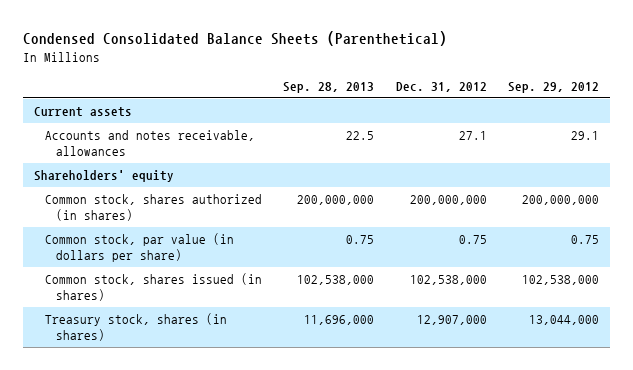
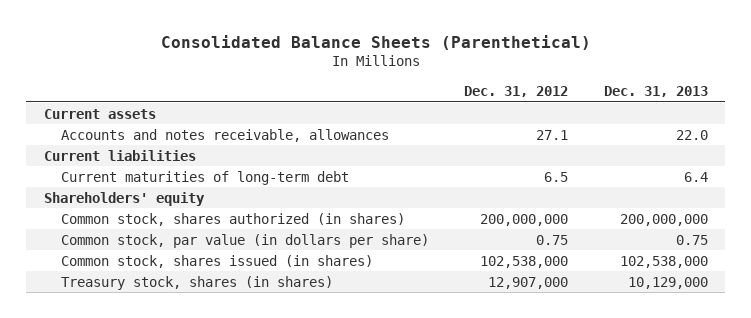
[22,31,447,47] Condensed Consolidated Balance Sheets (Parenthetical) -> [160,34,591,50] Consolidated Balance Sheets (Parenthetical)
[283,82,375,94] Sep. 28, 2013 -> none
[508,82,600,94] Sep. 29, 2012 -> none
none -> [603,86,708,98] Dec. 31, 2013
none -> [43,149,196,161] Current liabilities
none -> [60,170,349,185] Current maturities of long-term debt

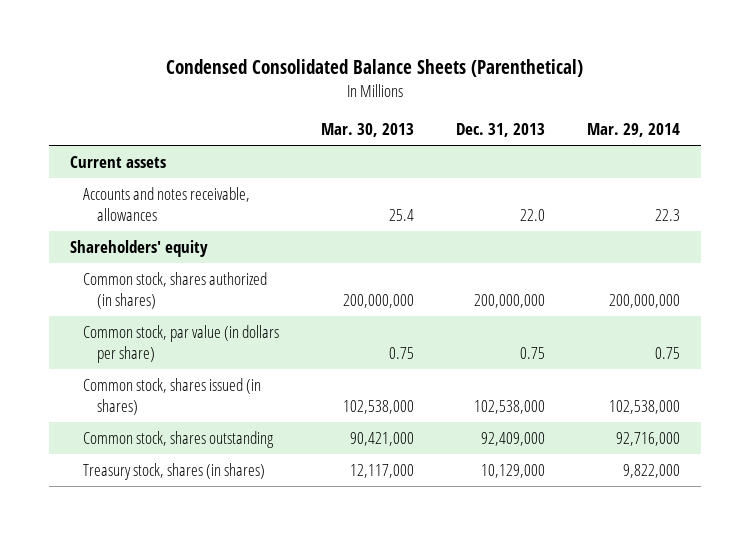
[160,34,591,50] Consolidated Balance Sheets (Parenthetical) -> [165,59,583,78] Condensed Consolidated Balance Sheets (Parenthetical)
[464,86,569,98] Dec. 31, 2012 -> none
none -> [321,122,415,137] Mar. 30, 2013
none -> [587,122,681,137] Mar. 29, 2014
[43,149,196,161] Current liabilities -> none
[60,170,349,185] Current maturities of long-term debt -> none
none -> [83,430,275,448] Common stock, shares outstanding

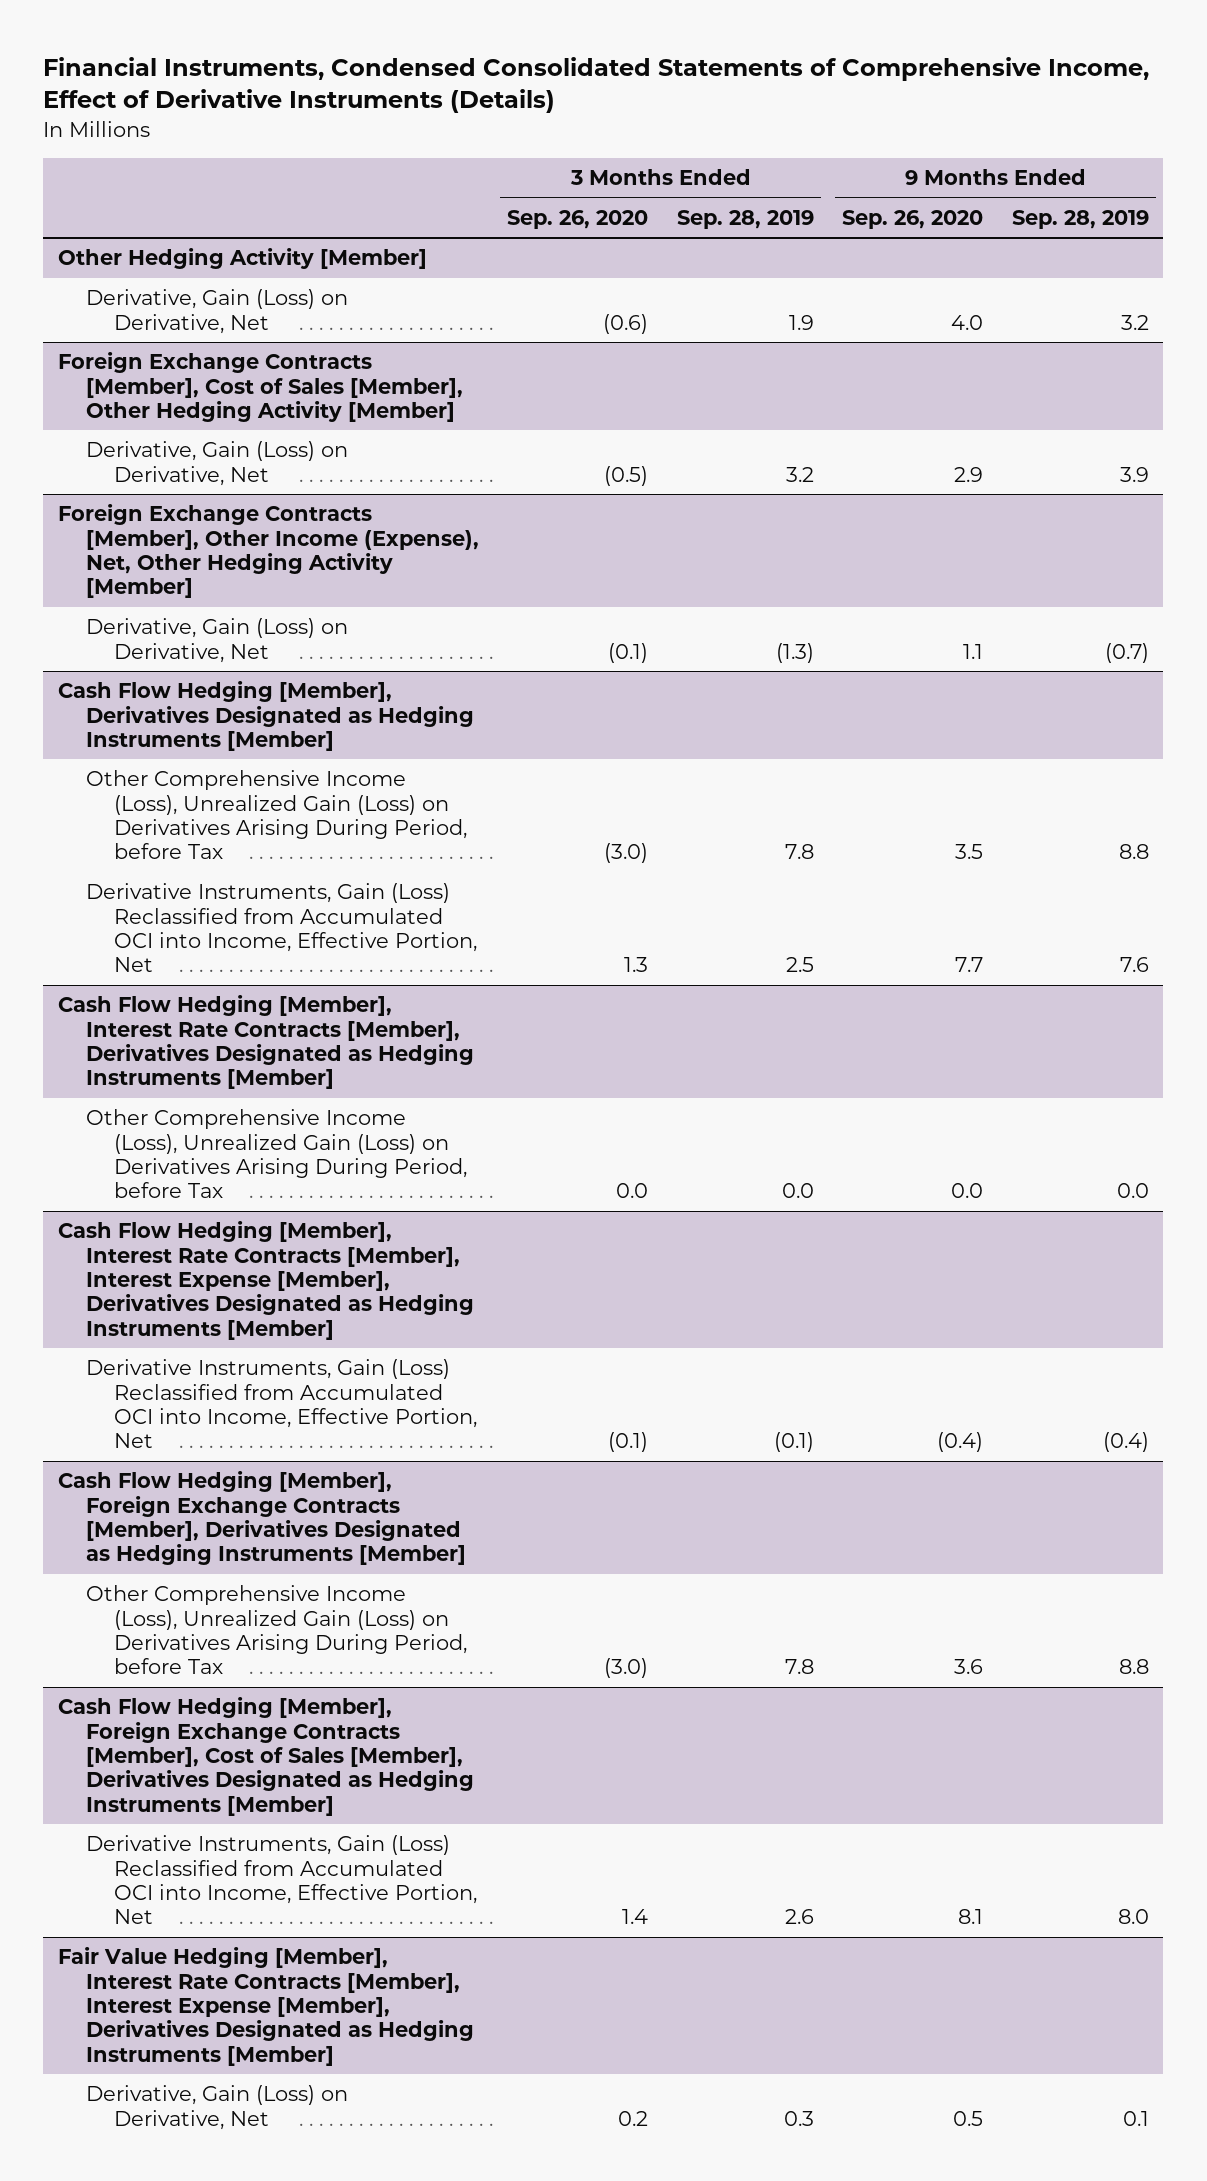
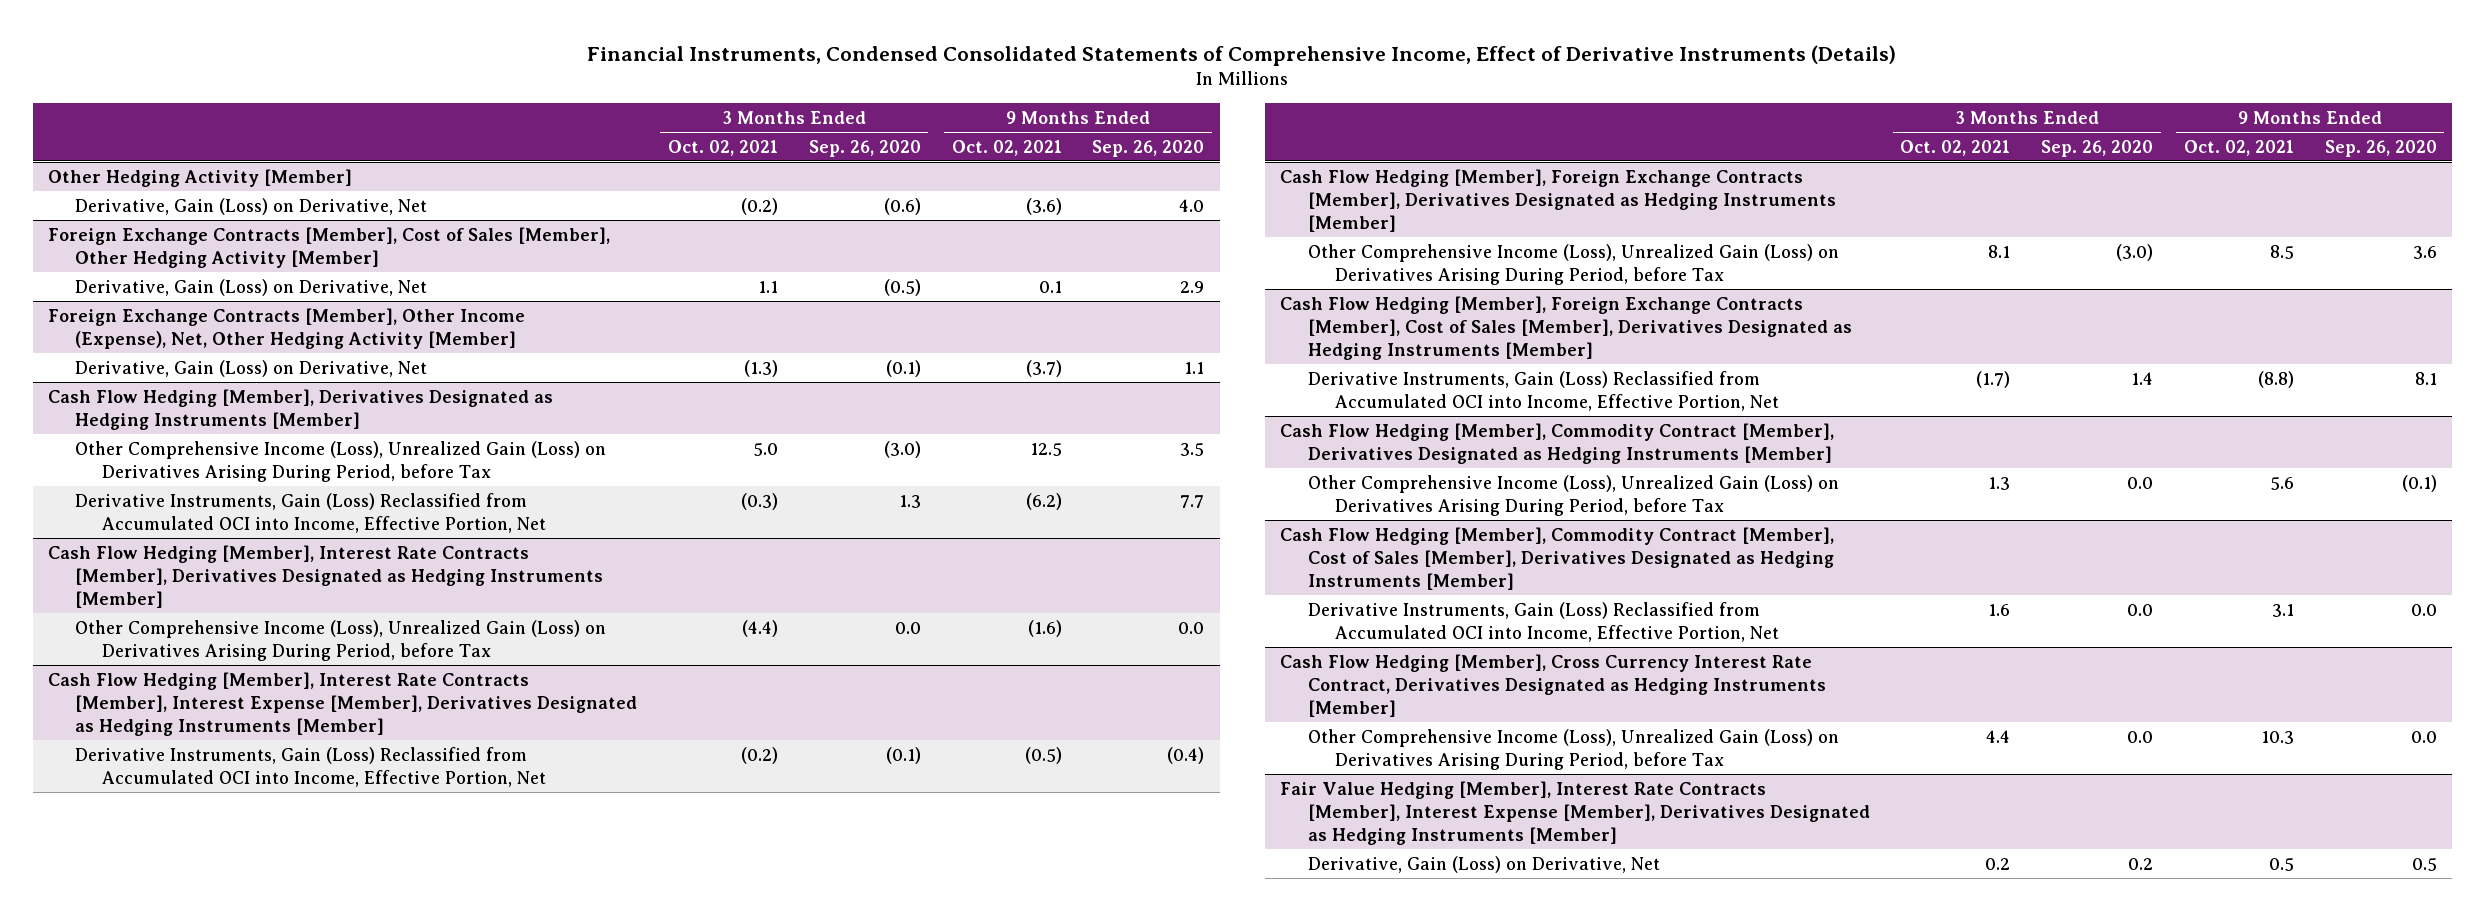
[676,209,814,229] Sep. 28, 2019 -> none
[1012,209,1150,229] Sep. 28, 2019 -> none
none -> [667,139,778,156] Oct. 02, 2021
none -> [951,139,1062,156] Oct. 02, 2021
none -> [1280,422,1835,464] Cash Flow Hedging [Member], Commodity Contract [Member], Derivatives Designated as Hedging Instruments [Member]
none -> [1307,474,1839,516] Other Comprehensive Income (Loss), Unrealized Gain (Loss) on Derivatives Arising During Period, before Tax
none -> [1280,526,1835,590] Cash Flow Hedging [Member], Commodity Contract [Member], Cost of Sales [Member], Derivatives Designated as Hedging Instruments [Member]
none -> [1307,601,1779,642] Derivative Instruments, Gain (Loss) Reclassified from Accumulated OCI into Income, Effective Portion, Net
none -> [1280,653,1826,717] Cash Flow Hedging [Member], Cross Currency Interest Rate Contract, Derivatives Designated as Hedging Instruments [Member]
none -> [1307,728,1839,770] Other Comprehensive Income (Loss), Unrealized Gain (Loss) on Derivatives Arising During Period, before Tax

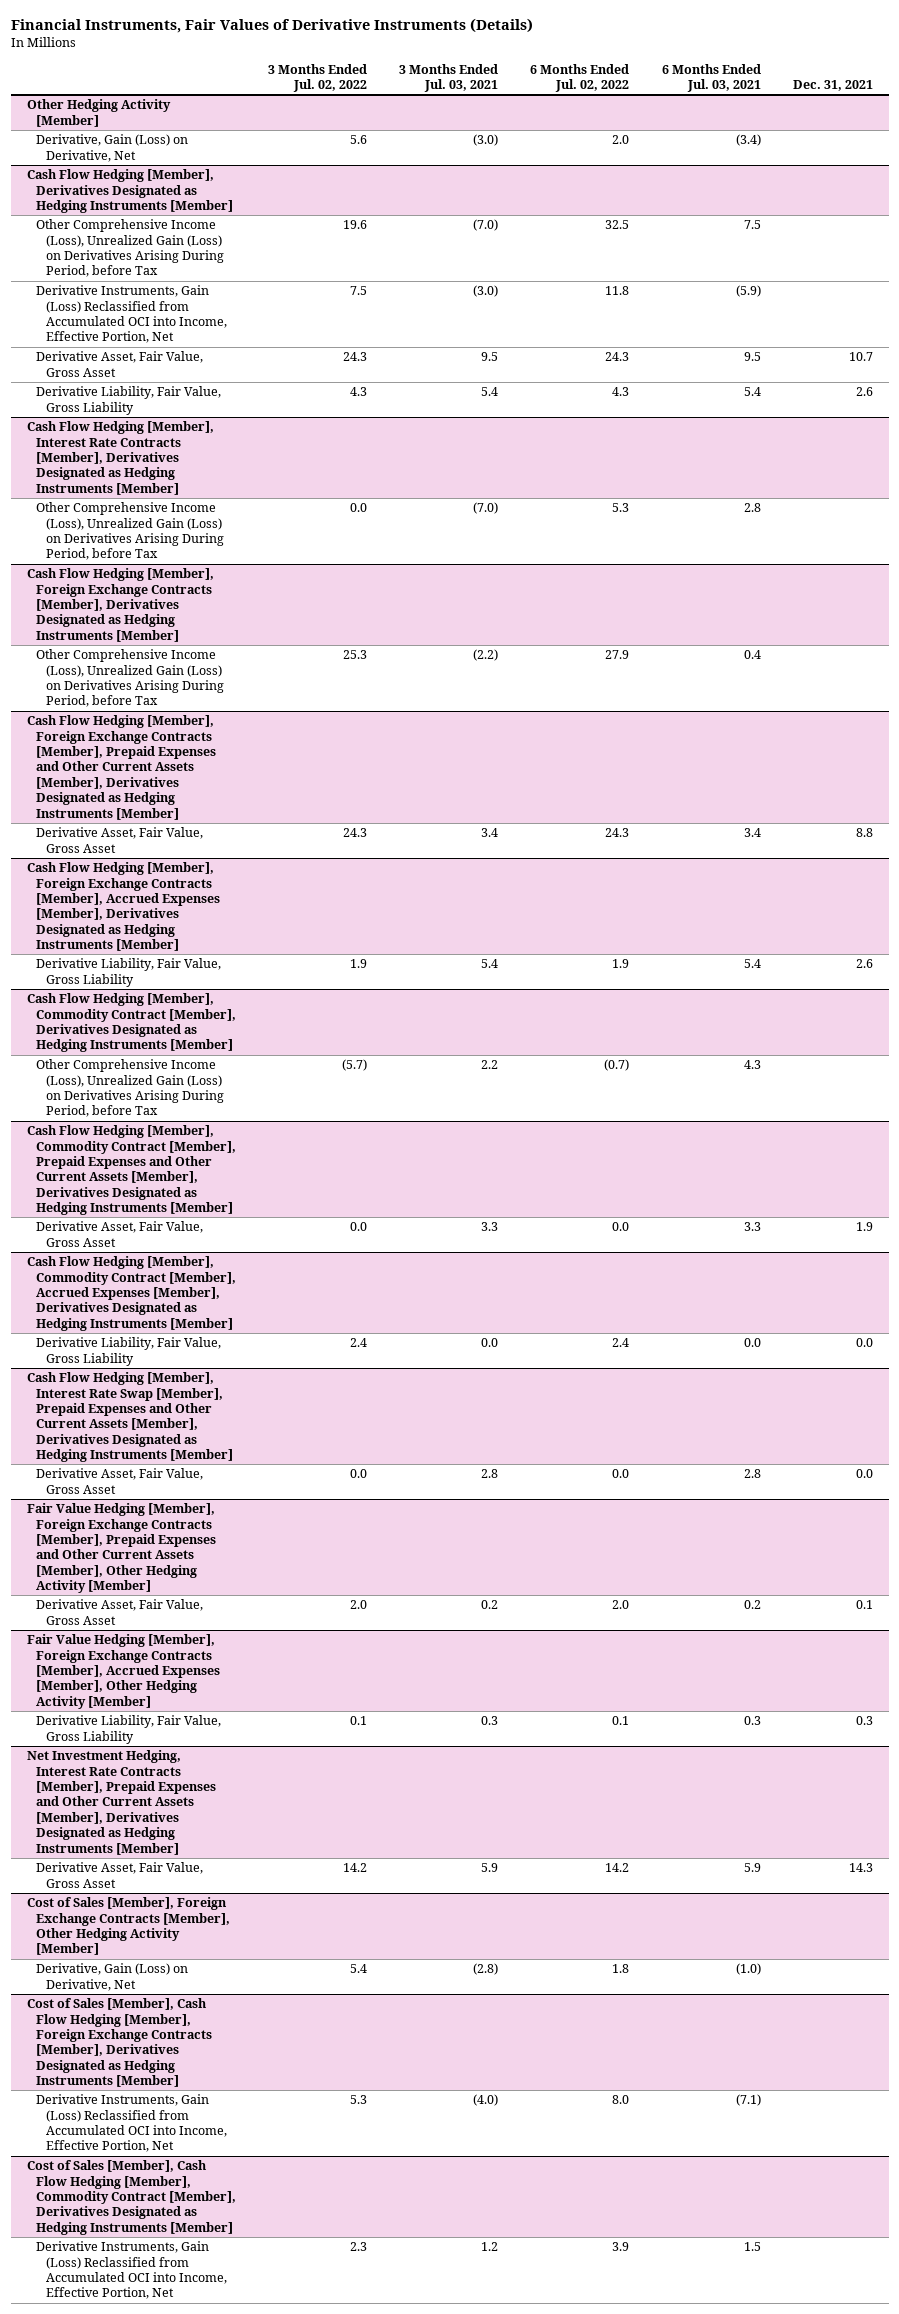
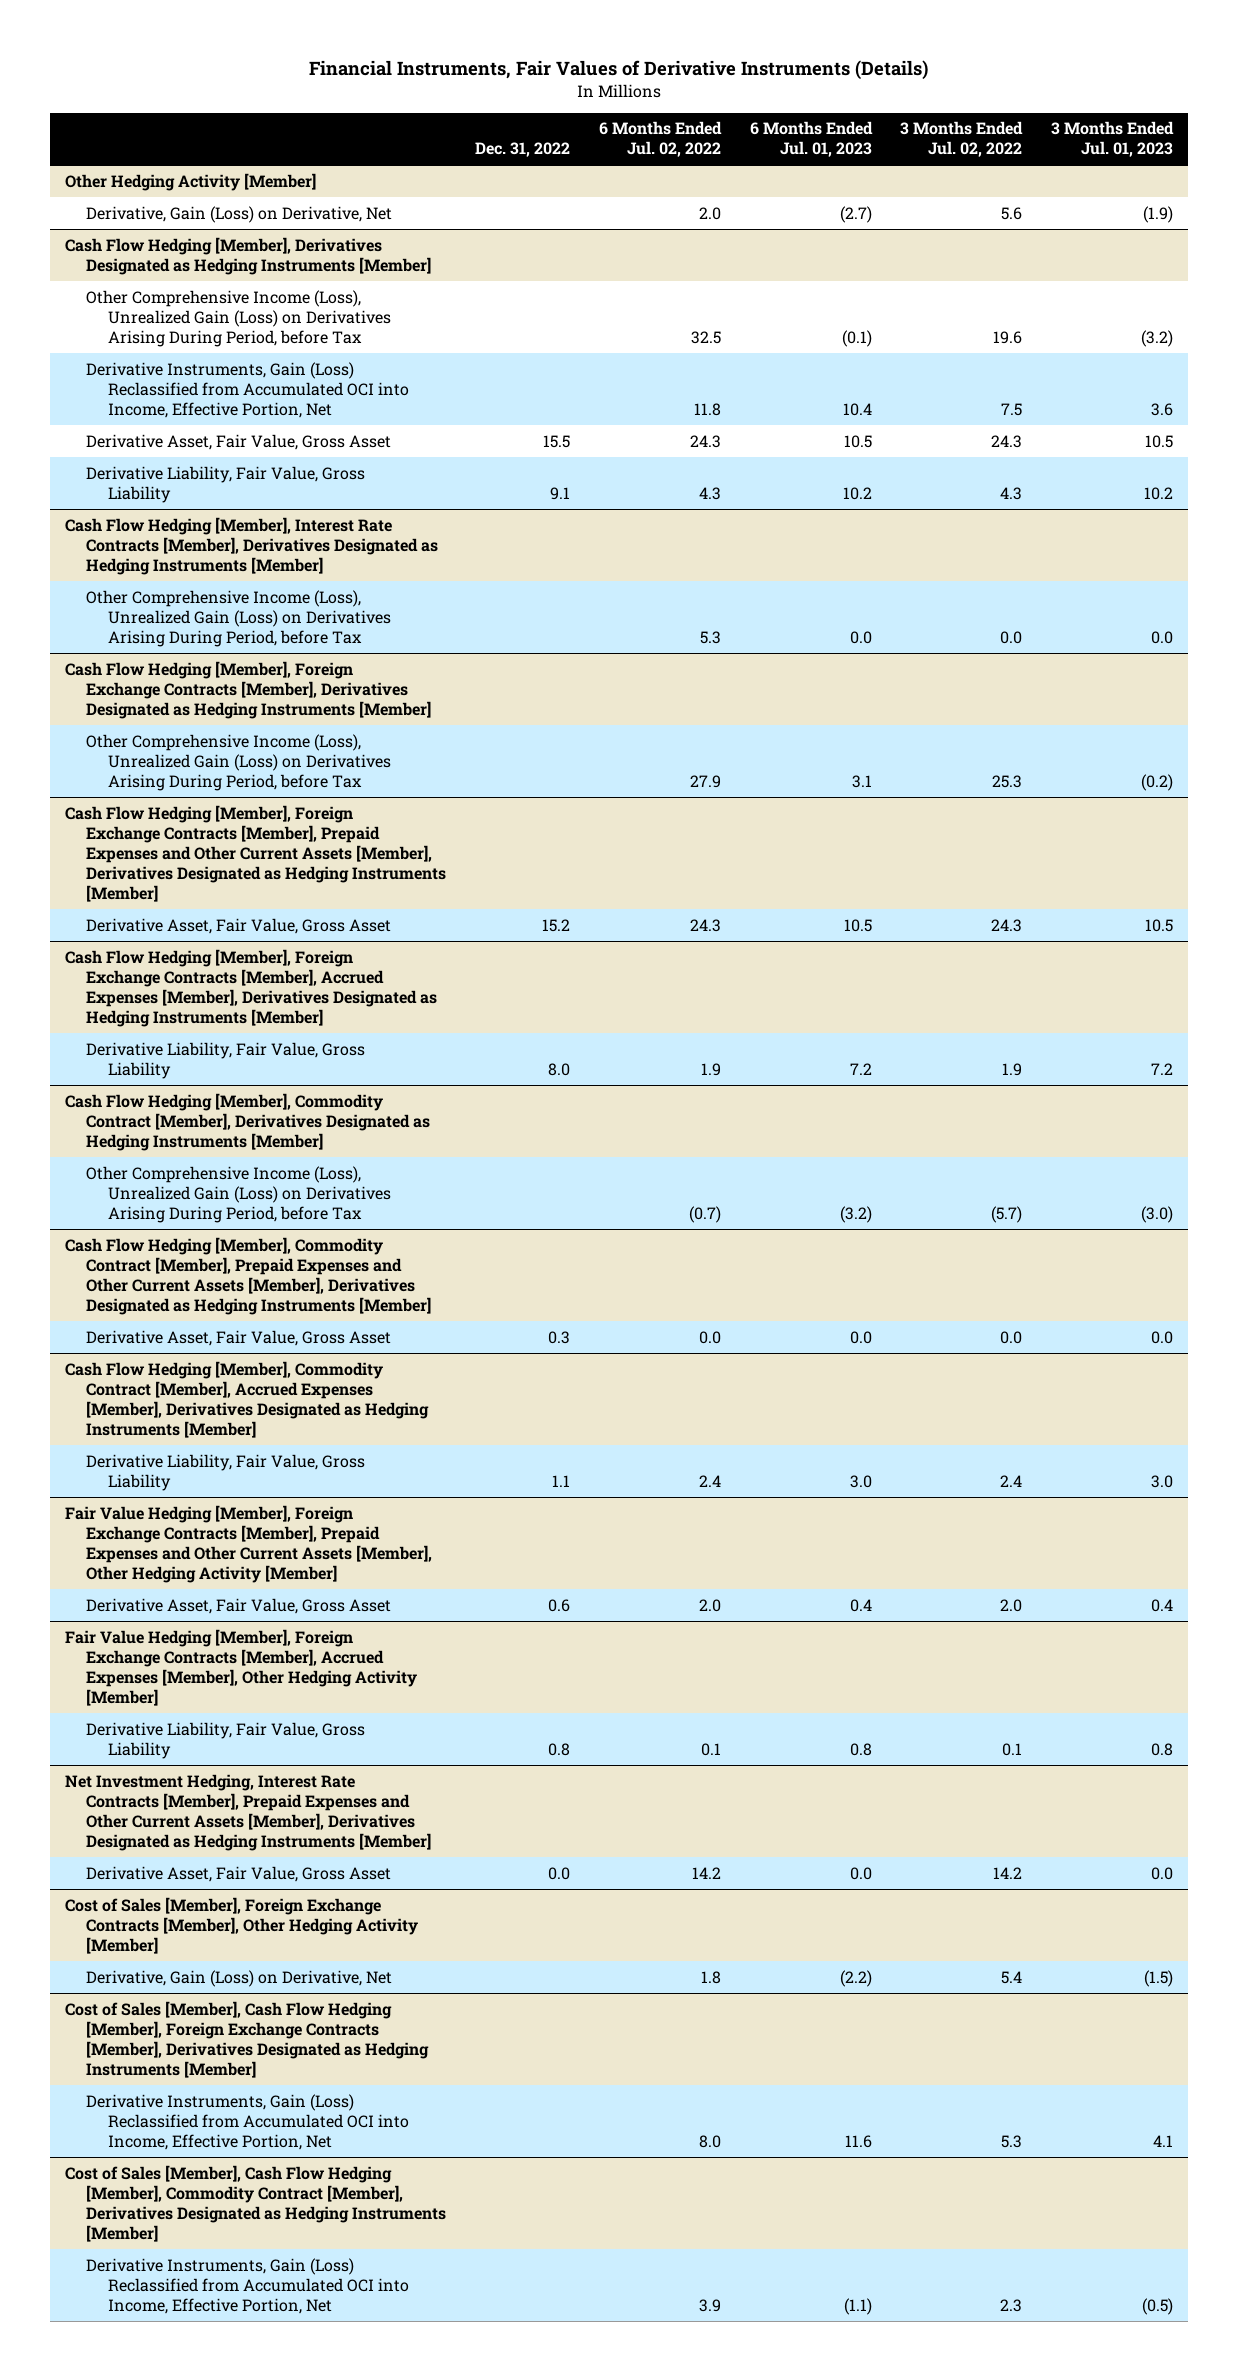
[399,63,499,92] 3 Months Ended Jul. 03, 2021 -> none
[661,63,761,92] 6 Months Ended Jul. 03, 2021 -> none
[792,79,873,91] Dec. 31, 2021 -> none
none -> [475,142,571,158] Dec. 31, 2022
none -> [749,121,873,158] 6 Months Ended Jul. 01, 2023
none -> [1051,121,1175,158] 3 Months Ended Jul. 01, 2023
[26,1372,234,1463] Cash Flow Hedging [Member], Interest Rate Swap [Member], Prepaid Expenses and Other Current Assets [Member], Derivatives Designated as Hedging Instruments [Member] -> none
[36,1468,204,1494] Derivative Asset, Fair Value, Gross Asset -> none

